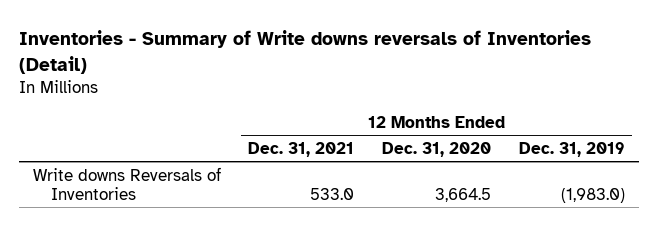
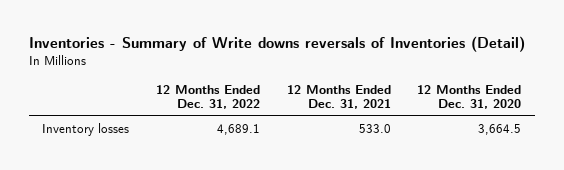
[518,141,625,157] Dec. 31, 2019 -> none
none -> [155,84,260,110] 12 Months Ended Dec. 31, 2022
[32,166,221,200] Write downs Reversals of Inventories -> [42,123,130,137] Inventory losses

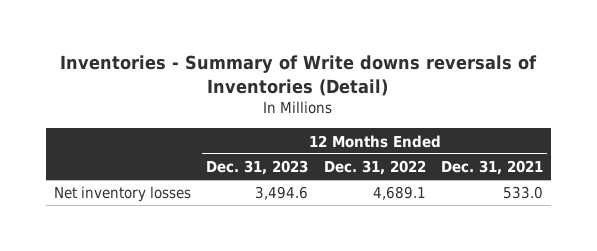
[417,84,522,110] 12 Months Ended Dec. 31, 2020 -> none
none -> [206,159,309,175] Dec. 31, 2023
[42,123,130,137] Inventory losses -> [53,186,191,203] Net inventory losses

